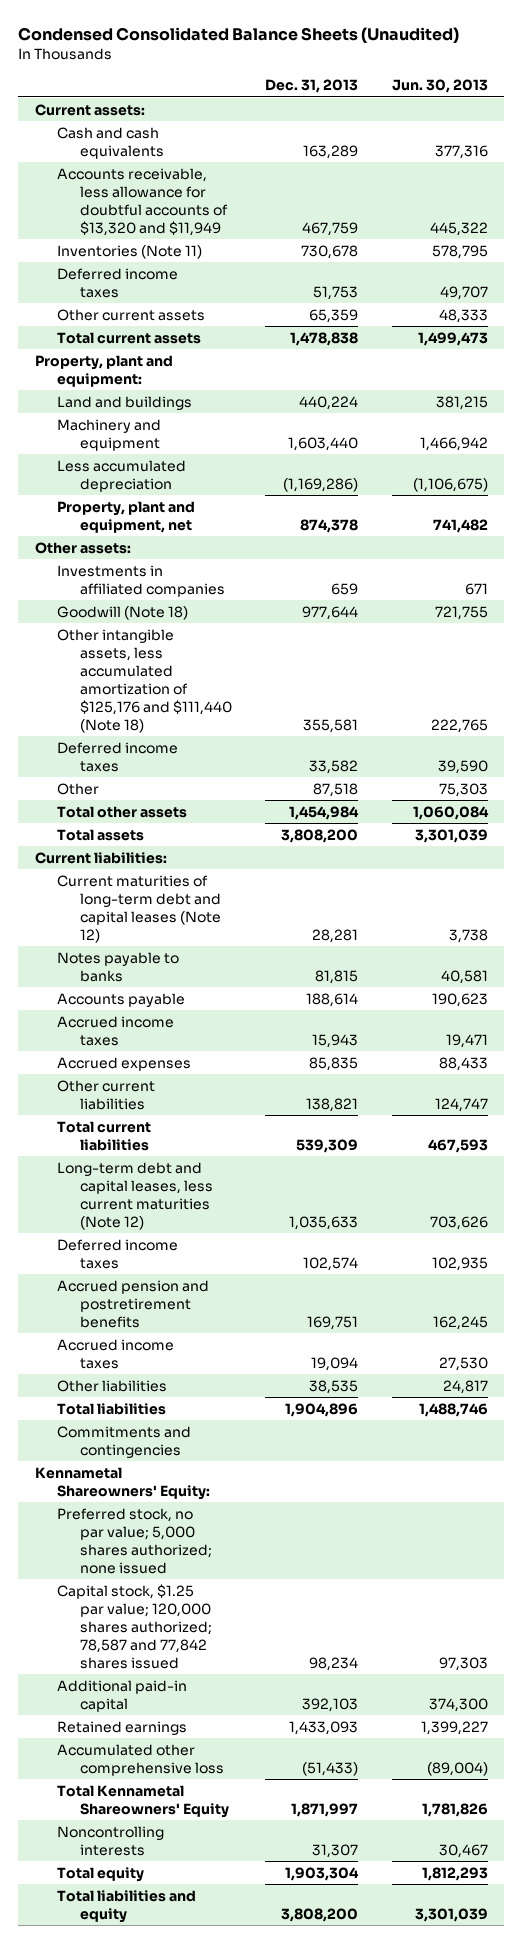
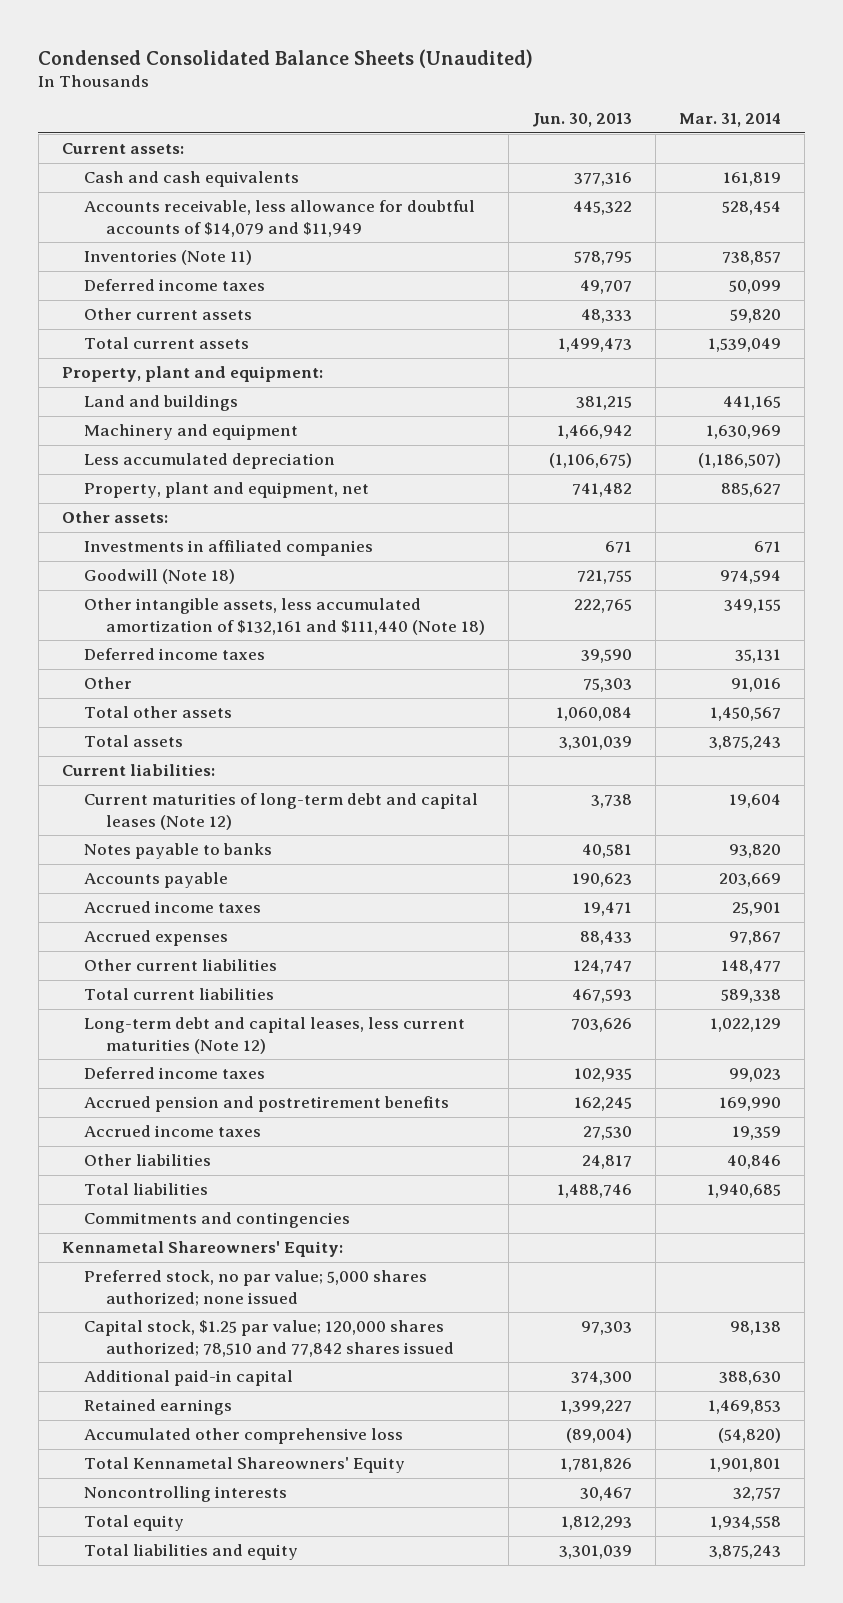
[265,78,359,93] Dec. 31, 2013 -> none
none -> [679,113,782,128] Mar. 31, 2014
[57,167,228,236] Accounts receivable, less allowance for doubtful accounts of $13,320 and $11,949 -> [83,200,475,237] Accounts receivable, less allowance for doubtful accounts of $14,079 and $11,949
[57,628,232,733] Other intangible assets, less accumulated amortization of $125,176 and $111,440 (Note 18) -> [83,598,485,635] Other intangible assets, less accumulated amortization of $132,161 and $111,440 (Note 18)
[57,1583,212,1669] Capital stock, $1.25 par value; 120,000 shares authorized; 78,587 and 77,842 shares issued -> [83,1320,454,1357] Capital stock, $1.25 par value; 120,000 shares authorized; 78,510 and 77,842 shares issued

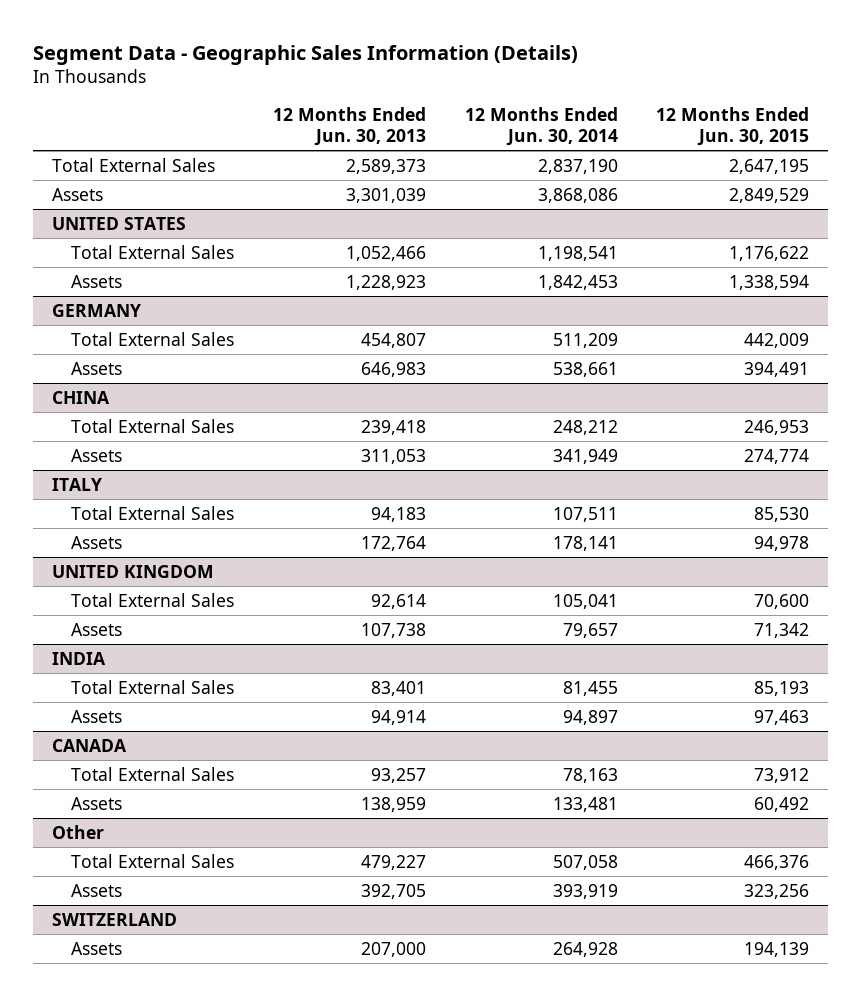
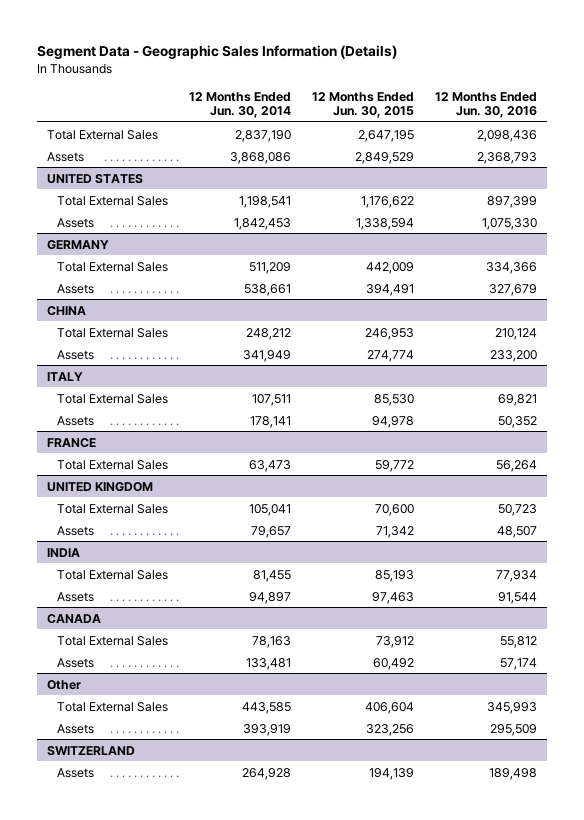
[273,107,427,147] 12 Months Ended Jun. 30, 2013 -> none
none -> [434,91,537,119] 12 Months Ended Jun. 30, 2016
none -> [47,437,97,448] FRANCE
none -> [57,459,169,470] Total External Sales
[552,854,618,870] 507,058 -> [242,701,292,714] 443,585
[744,854,810,870] 466,376 -> [364,701,414,714] 406,604

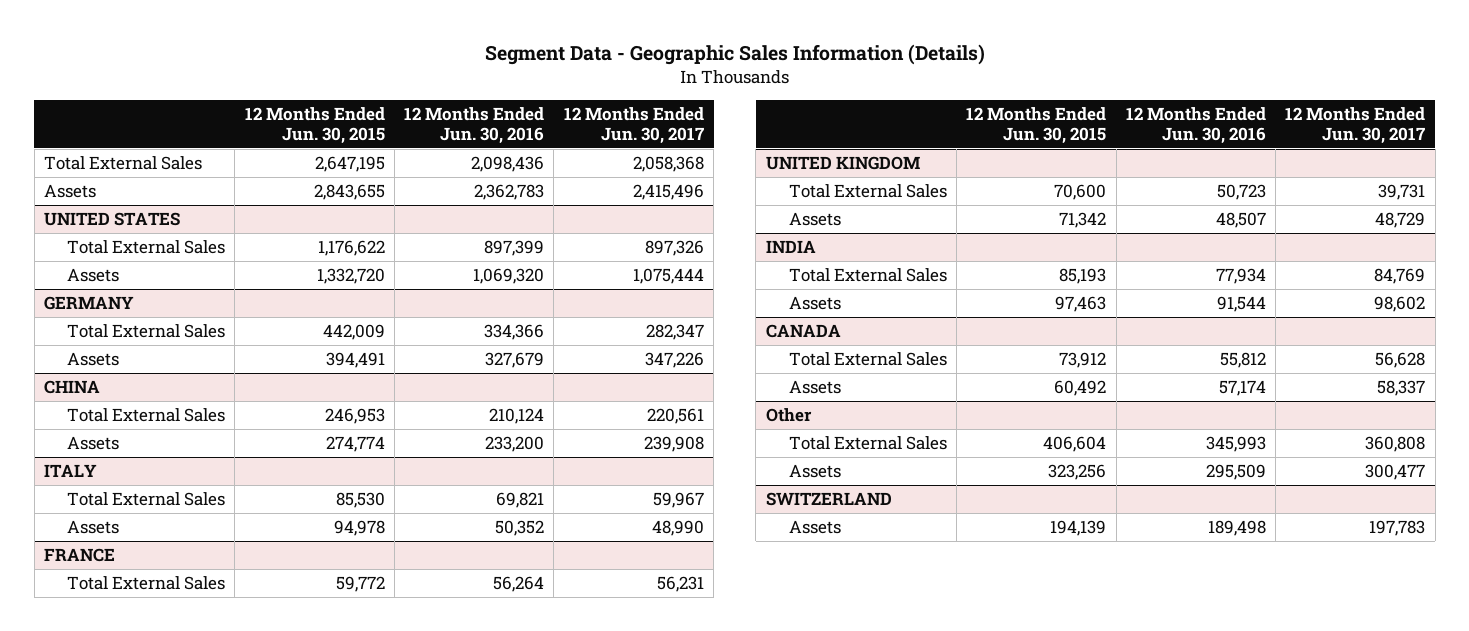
[189,91,292,119] 12 Months Ended Jun. 30, 2014 -> none
none -> [563,107,704,144] 12 Months Ended Jun. 30, 2017
[354,151,414,164] 2,849,529 -> [313,184,385,201] 2,843,655
[476,151,537,164] 2,368,793 -> [474,184,545,201] 2,362,783
[355,217,414,230] 1,338,594 -> [316,268,385,285] 1,332,720
[481,217,537,230] 1,075,330 -> [473,268,545,285] 1,069,320

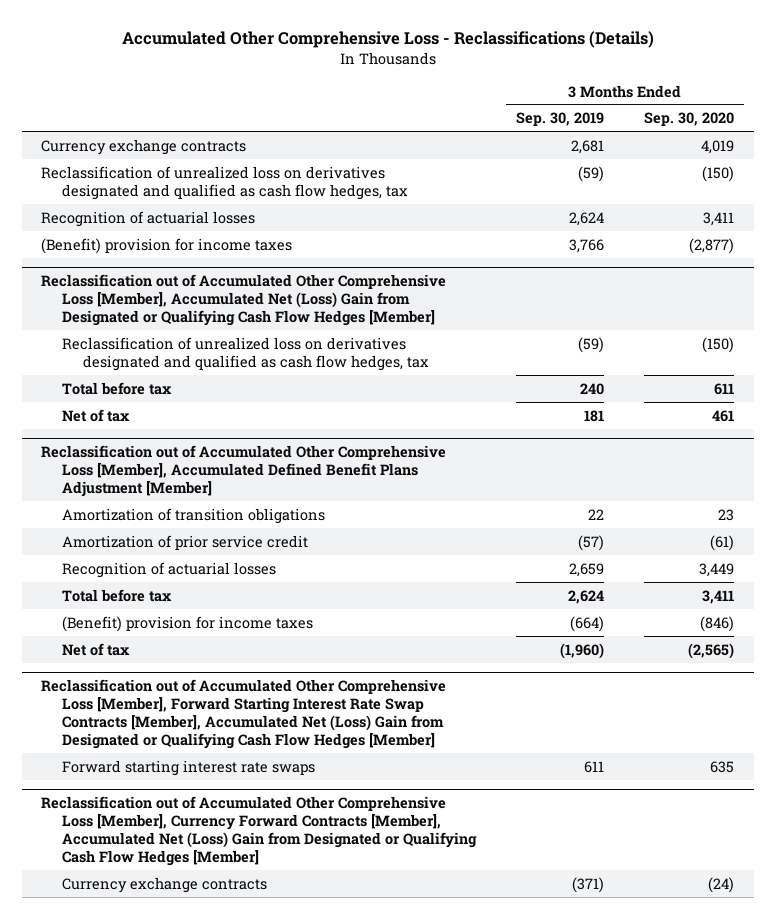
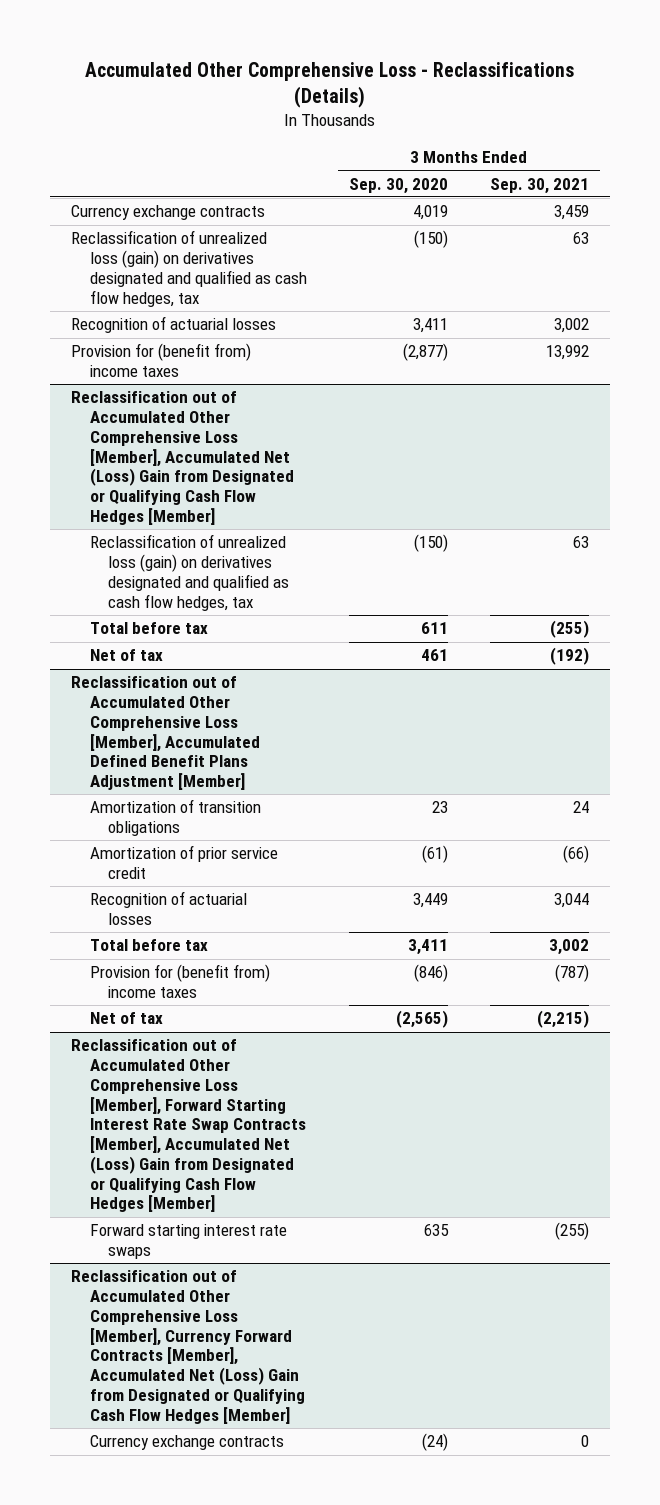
[516,112,605,127] Sep. 30, 2019 -> none
none -> [489,177,589,194] Sep. 30, 2021
[41,165,409,200] Reclassification of unrealized loss on derivatives designated and qualified as cash flow hedges, tax -> [71,230,307,307] Reclassification of unrealized loss (gain) on derivatives designated and qualified as cash flow hedges, tax
[41,237,293,254] (Benefit) provision for income taxes -> [71,343,252,378] Provision for (benefit from) income taxes
[62,336,430,371] Reclassification of unrealized loss on derivatives designated and qualified as cash flow hedges, tax -> [89,534,290,611] Reclassification of unrealized loss (gain) on derivatives designated and qualified as cash flow hedges, tax
[62,615,314,632] (Benefit) provision for income taxes -> [89,964,270,999] Provision for (benefit from) income taxes

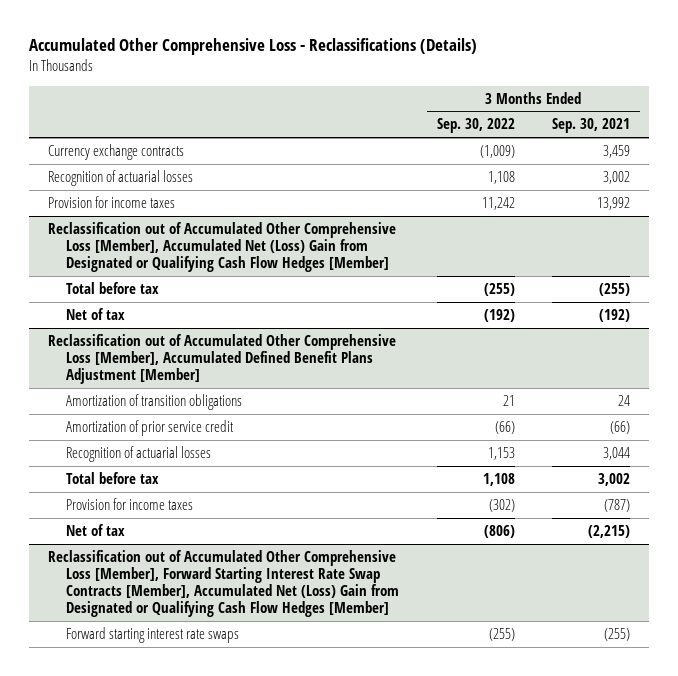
[348,177,448,194] Sep. 30, 2020 -> none
none -> [436,118,515,134] Sep. 30, 2022
[71,230,307,307] Reclassification of unrealized loss (gain) on derivatives designated and qualified as cash flow hedges, tax -> none
[71,343,252,378] Provision for (benefit from) income taxes -> [47,196,175,209] Provision for income taxes
[89,534,290,611] Reclassification of unrealized loss (gain) on derivatives designated and qualified as cash flow hedges, tax -> none
[89,964,270,999] Provision for (benefit from) income taxes -> [66,498,194,511] Provision for income taxes
[71,1270,305,1424] Reclassification out of Accumulated Other Comprehensive Loss [Member], Currency Forward Contracts [Member], Accumulated Net (Loss) Gain from Designated or Qualifying Cash Flow Hedges [Member] -> none
[89,1435,284,1451] Currency exchange contracts -> none

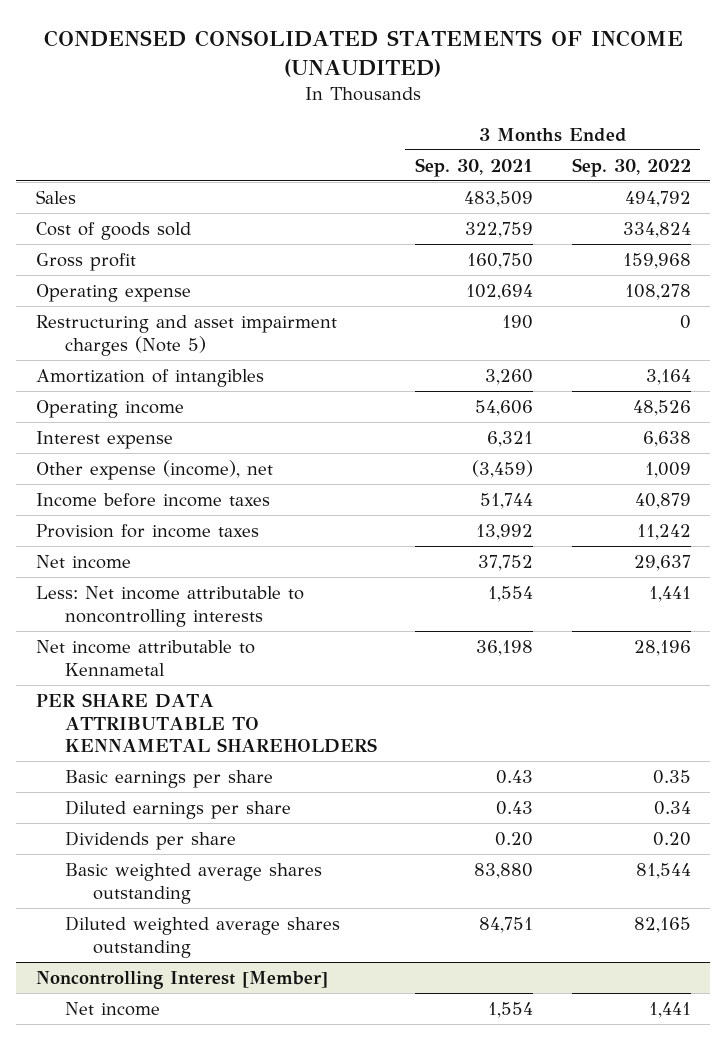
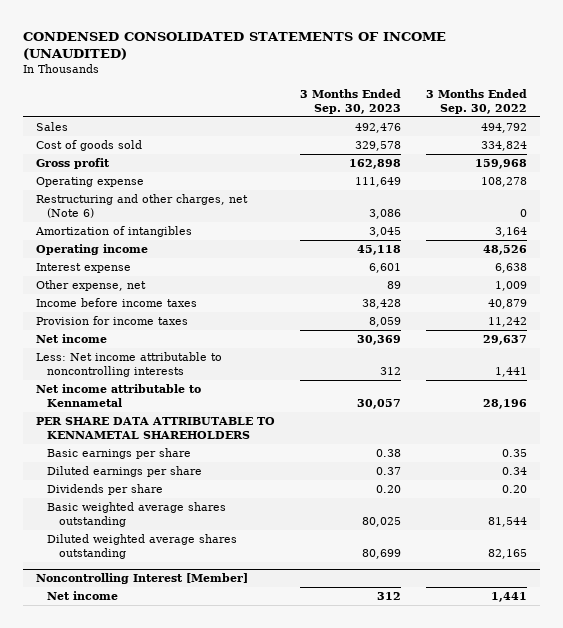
[415,157,534,177] Sep. 30, 2021 -> none
none -> [300,88,402,114] 3 Months Ended Sep. 30, 2023
[35,315,337,356] Restructuring and asset impairment charges (Note 5) -> [35,194,248,219] Restructuring and other charges, net (Note 6)
[35,460,273,481] Other expense (income), net -> [35,280,146,292] Other expense, net

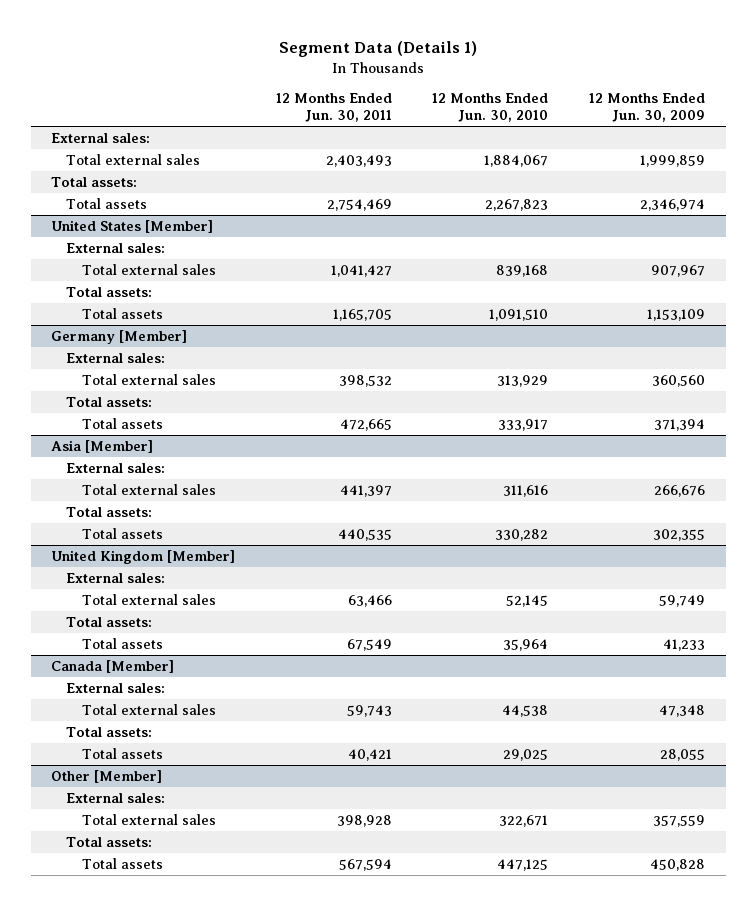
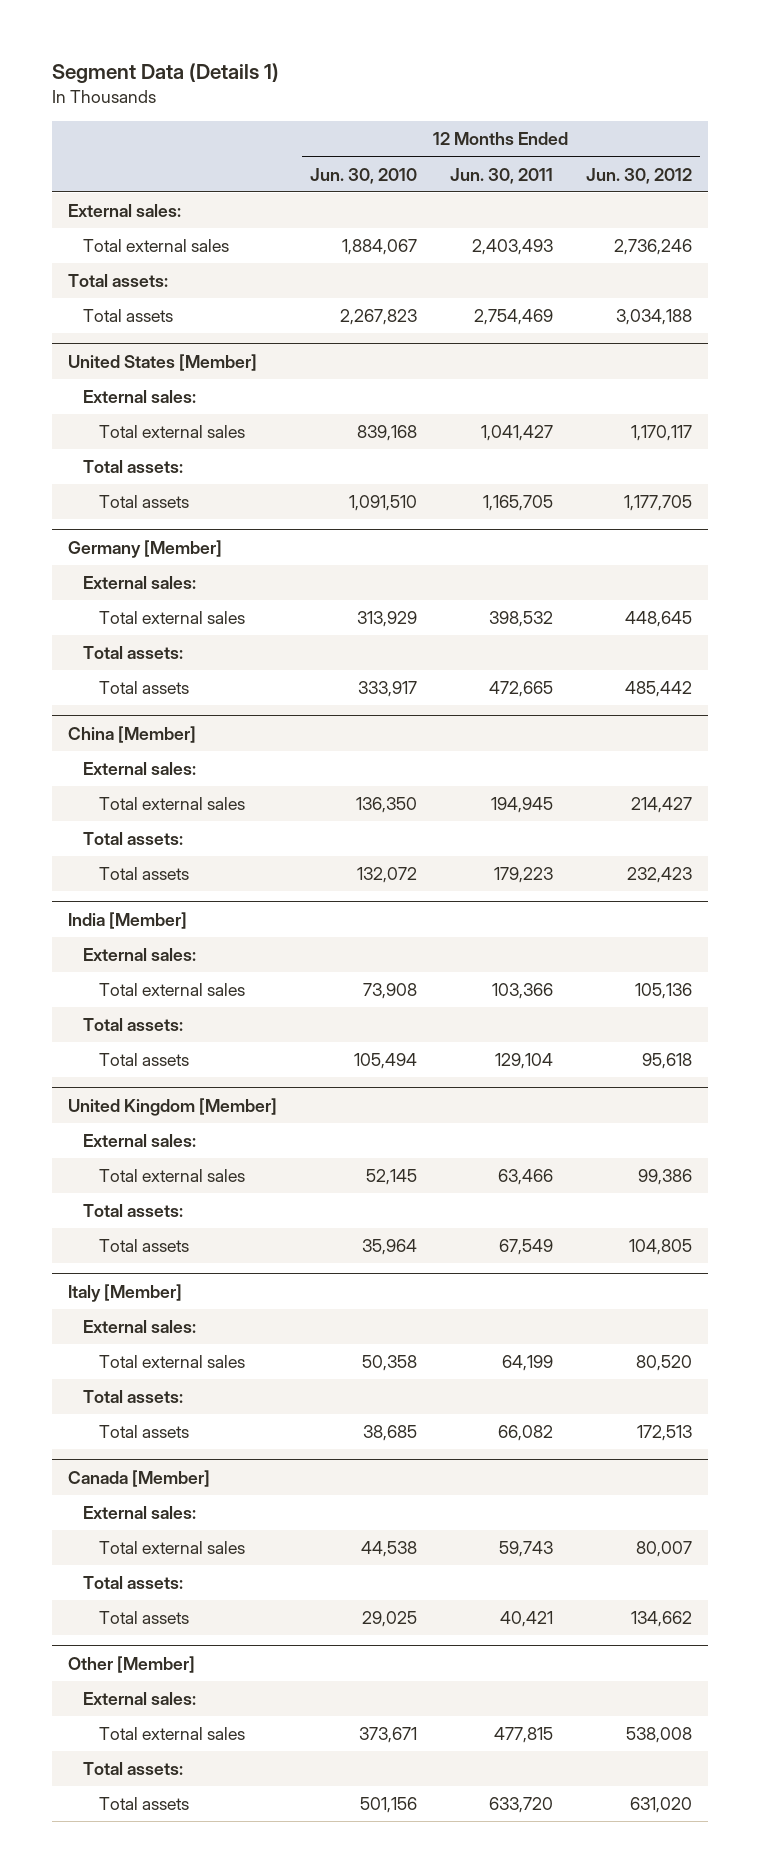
[589,93,706,123] 12 Months Ended Jun. 30, 2009 -> none
none -> [585,167,692,184] Jun. 30, 2012
[51,440,154,454] Asia [Member] -> none
none -> [68,726,197,744] China [Member]
[339,485,392,498] 441,397 -> [490,797,553,814] 194,945
[503,485,549,498] 311,616 -> [356,797,418,814] 136,350
[337,529,392,542] 440,535 -> [493,867,553,884] 179,223
[495,529,549,542] 330,282 -> [357,867,418,884] 132,072
none -> [68,912,188,930] India [Member]
none -> [83,948,197,962] External sales:
none -> [98,983,245,997] Total external sales
none -> [83,1018,184,1032] Total assets:
none -> [98,1053,189,1067] Total assets
none -> [68,1284,183,1303] Italy [Member]
none -> [83,1320,197,1334] External sales:
none -> [98,1355,245,1369] Total external sales
none -> [83,1390,184,1404] Total assets:
none -> [98,1425,189,1439] Total assets
[336,815,392,828] 398,928 -> [493,1727,553,1744] 477,815
[499,815,549,828] 322,671 -> [359,1727,418,1744] 373,671
[338,859,392,872] 567,594 -> [488,1797,553,1814] 633,720
[497,859,549,872] 447,125 -> [360,1797,418,1814] 501,156

